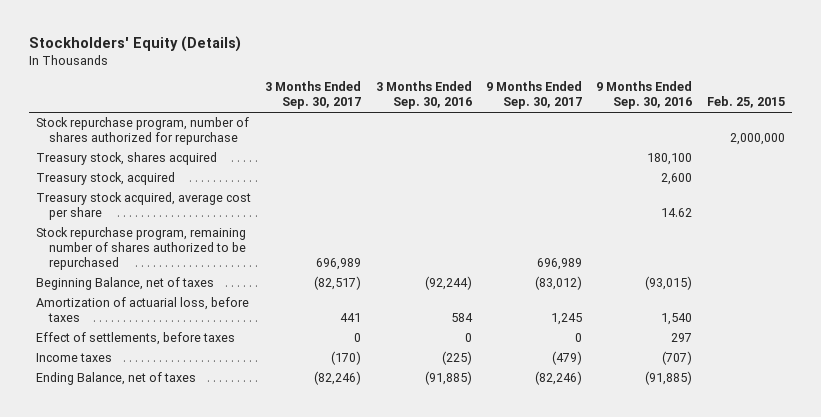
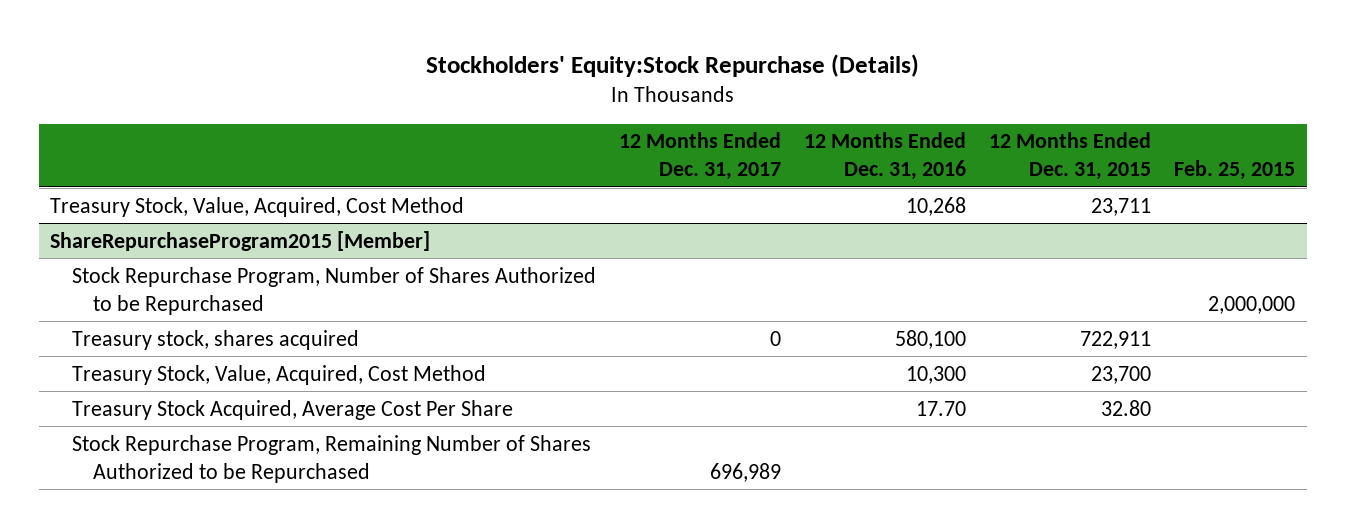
[28,35,241,52] Stockholders' Equity (Details) -> [425,53,919,77] Stockholders' Equity:Stock Repurchase (Details)
[265,81,362,110] 3 Months Ended Sep. 30, 2017 -> none
[375,81,472,110] 3 Months Ended Sep. 30, 2016 -> none
[485,81,582,110] 9 Months Ended Sep. 30, 2017 -> none
[596,81,693,110] 9 Months Ended Sep. 30, 2016 -> none
none -> [618,132,781,181] 12 Months Ended Dec. 31, 2017
none -> [803,132,966,181] 12 Months Ended Dec. 31, 2016
none -> [989,132,1152,181] 12 Months Ended Dec. 31, 2015
[35,117,249,146] Stock repurchase program, number of shares authorized for repurchase -> none
[35,152,217,166] Treasury stock, shares acquired -> none
[35,192,251,221] Treasury stock acquired, average cost per share -> none
[35,227,246,271] Stock repurchase program, remaining number of shares authorized to be repurchased -> none
[35,277,214,291] Beginning Balance, net of taxes -> none
[35,297,249,323] Amortization of actuarial loss, before taxes -> none
[35,332,235,346] Effect of settlements, before taxes -> none
[35,353,112,363] Income taxes -> none
[35,372,196,386] Ending Balance, net of taxes -> none
[35,172,175,186] Treasury stock, acquired -> [50,196,465,217] Treasury Stock, Value, Acquired, Cost Method
none -> [50,230,431,251] ShareRepurchaseProgram2015 [Member]
none -> [71,266,596,315] Stock Repurchase Program, Number of Shares Authorized to be Repurchased
none -> [71,329,359,350] Treasury stock, shares acquired
none -> [71,364,486,385] Treasury Stock, Value, Acquired, Cost Method
none -> [71,399,513,420] Treasury Stock Acquired, Average Cost Per Share
none -> [71,434,591,483] Stock Repurchase Program, Remaining Number of Shares Authorized to be Repurchased

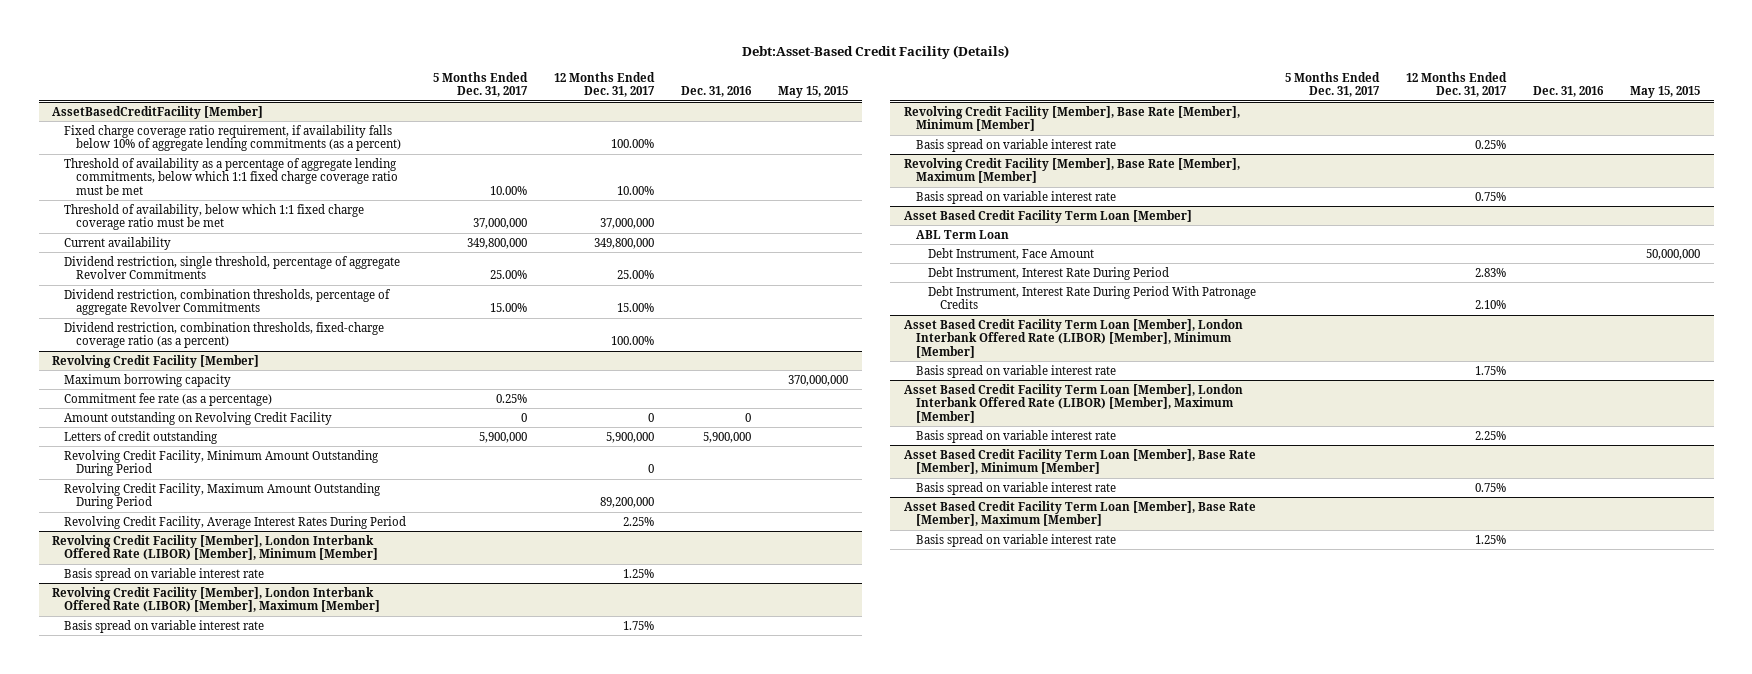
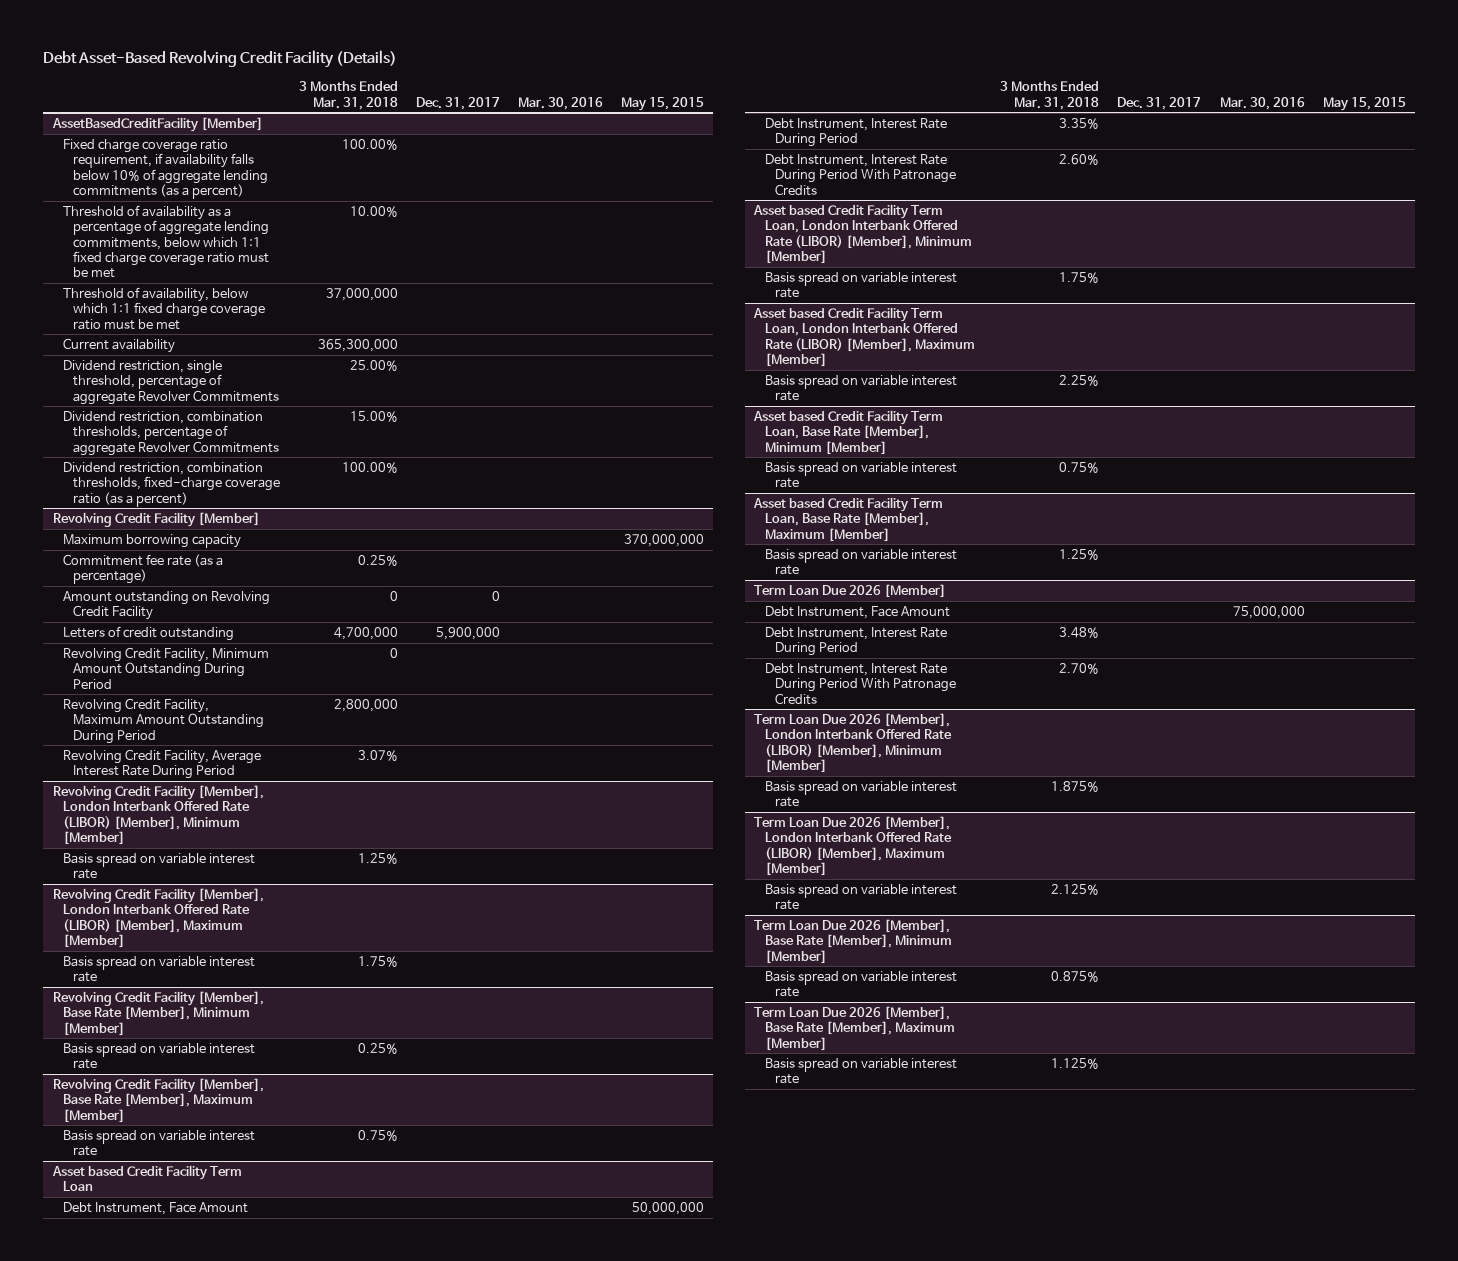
[742,45,1010,60] Debt:Asset-Based Credit Facility (Details) -> [43,50,398,69] Debt Asset-Based Revolving Credit Facility (Details)
[433,71,529,98] 5 Months Ended Dec. 31, 2017 -> none
[554,71,656,98] 12 Months Ended Dec. 31, 2017 -> none
[681,86,753,98] Dec. 31, 2016 -> none
none -> [298,81,398,110] 3 Months Ended Mar. 31, 2018
none -> [415,96,500,110] Dec. 31, 2017
none -> [517,96,603,110] Mar. 30, 2016
[64,515,407,529] Revolving Credit Facility, Average Interest Rates During Period -> [63,749,262,780] Revolving Credit Facility, Average Interest Rate During Period
[915,229,1009,239] ABL Term Loan -> none
[903,209,1192,223] Asset Based Credit Facility Term Loan [Member] -> [51,1165,242,1192] Asset based Credit Facility Term Loan
[903,318,1243,358] Asset Based Credit Facility Term Loan [Member], London Interbank Offered Rate (LIBOR) [Member], Minimum [Member] -> [753,204,972,264] Asset based Credit Facility Term Loan, London Interbank Offered Rate (LIBOR) [Member], Minimum [Member]
[903,383,1243,423] Asset Based Credit Facility Term Loan [Member], London Interbank Offered Rate (LIBOR) [Member], Maximum [Member] -> [753,307,975,367] Asset based Credit Facility Term Loan, London Interbank Offered Rate (LIBOR) [Member], Maximum [Member]
[903,448,1256,475] Asset Based Credit Facility Term Loan [Member], Base Rate [Member], Minimum [Member] -> [753,410,944,455] Asset based Credit Facility Term Loan, Base Rate [Member], Minimum [Member]
[903,500,1256,527] Asset Based Credit Facility Term Loan [Member], Base Rate [Member], Maximum [Member] -> [753,497,944,542] Asset based Credit Facility Term Loan, Base Rate [Member], Maximum [Member]
none -> [754,584,947,599] Term Loan Due 2026 [Member]
none -> [764,606,950,620] Debt Instrument, Face Amount
none -> [764,627,947,657] Debt Instrument, Interest Rate During Period
none -> [764,663,957,705] Debt Instrument, Interest Rate During Period With Patronage Credits
none -> [754,713,952,773] Term Loan Due 2026 [Member], London Interbank Offered Rate (LIBOR) [Member], Minimum [Member]
none -> [764,781,957,808] Basis spread on variable interest rate
none -> [754,816,952,876] Term Loan Due 2026 [Member], London Interbank Offered Rate (LIBOR) [Member], Maximum [Member]
none -> [764,884,957,911] Basis spread on variable interest rate
none -> [754,919,952,964] Term Loan Due 2026 [Member], Base Rate [Member], Minimum [Member]
none -> [764,971,957,998] Basis spread on variable interest rate
none -> [754,1006,955,1051] Term Loan Due 2026 [Member], Base Rate [Member], Maximum [Member]
none -> [764,1058,957,1085] Basis spread on variable interest rate

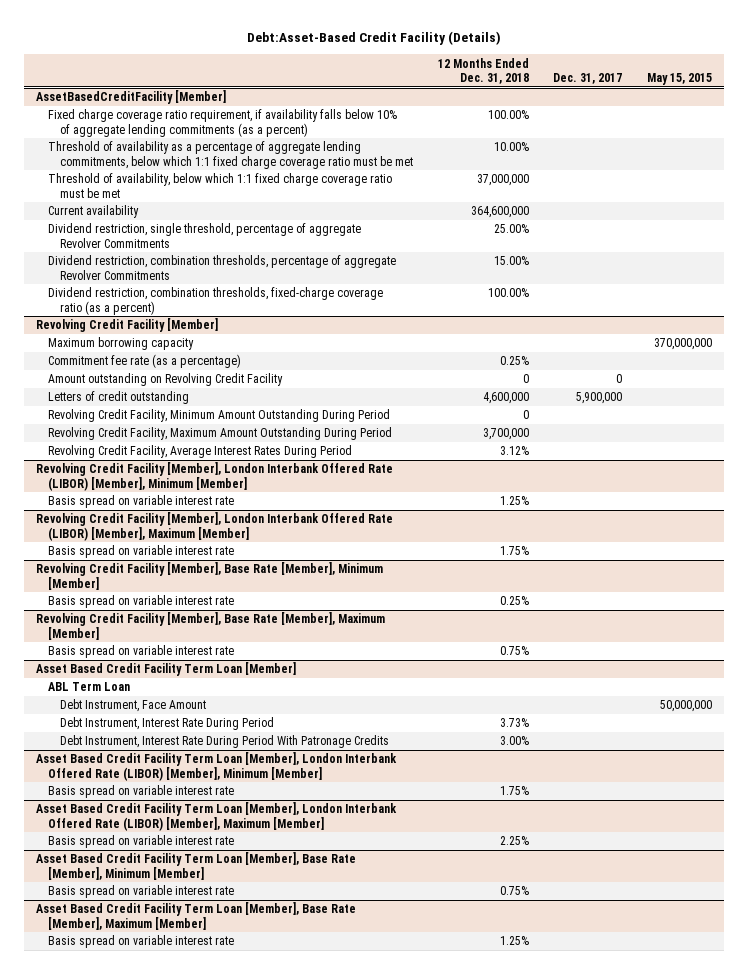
[43,50,398,69] Debt Asset-Based Revolving Credit Facility (Details) -> [247,31,502,46] Debt:Asset-Based Credit Facility (Details)
[298,81,398,110] 3 Months Ended Mar. 31, 2018 -> none
[517,96,603,110] Mar. 30, 2016 -> none
none -> [437,57,529,84] 12 Months Ended Dec. 31, 2018
[63,749,262,780] Revolving Credit Facility, Average Interest Rate During Period -> [48,445,353,459] Revolving Credit Facility, Average Interest Rates During Period
[51,1165,242,1192] Asset based Credit Facility Term Loan -> [36,662,297,677] Asset Based Credit Facility Term Loan [Member]
none -> [48,682,131,692] ABL Term Loan
[753,204,972,264] Asset based Credit Facility Term Loan, London Interbank Offered Rate (LIBOR) [Member], Minimum [Member] -> [36,752,398,781] Asset Based Credit Facility Term Loan [Member], London Interbank Offered Rate (LIBOR) [Member], Minimum [Member]
[753,307,975,367] Asset based Credit Facility Term Loan, London Interbank Offered Rate (LIBOR) [Member], Maximum [Member] -> [36,802,398,831] Asset Based Credit Facility Term Loan [Member], London Interbank Offered Rate (LIBOR) [Member], Maximum [Member]
[753,410,944,455] Asset based Credit Facility Term Loan, Base Rate [Member], Minimum [Member] -> [36,852,357,880] Asset Based Credit Facility Term Loan [Member], Base Rate [Member], Minimum [Member]
[753,497,944,542] Asset based Credit Facility Term Loan, Base Rate [Member], Maximum [Member] -> [36,902,357,930] Asset Based Credit Facility Term Loan [Member], Base Rate [Member], Maximum [Member]
[754,584,947,599] Term Loan Due 2026 [Member] -> none
[764,606,950,620] Debt Instrument, Face Amount -> none
[764,627,947,657] Debt Instrument, Interest Rate During Period -> none
[764,663,957,705] Debt Instrument, Interest Rate During Period With Patronage Credits -> none
[754,713,952,773] Term Loan Due 2026 [Member], London Interbank Offered Rate (LIBOR) [Member], Minimum [Member] -> none
[764,781,957,808] Basis spread on variable interest rate -> none
[754,816,952,876] Term Loan Due 2026 [Member], London Interbank Offered Rate (LIBOR) [Member], Maximum [Member] -> none
[764,884,957,911] Basis spread on variable interest rate -> none
[754,919,952,964] Term Loan Due 2026 [Member], Base Rate [Member], Minimum [Member] -> none
[764,971,957,998] Basis spread on variable interest rate -> none
[754,1006,955,1051] Term Loan Due 2026 [Member], Base Rate [Member], Maximum [Member] -> none
[764,1058,957,1085] Basis spread on variable interest rate -> none

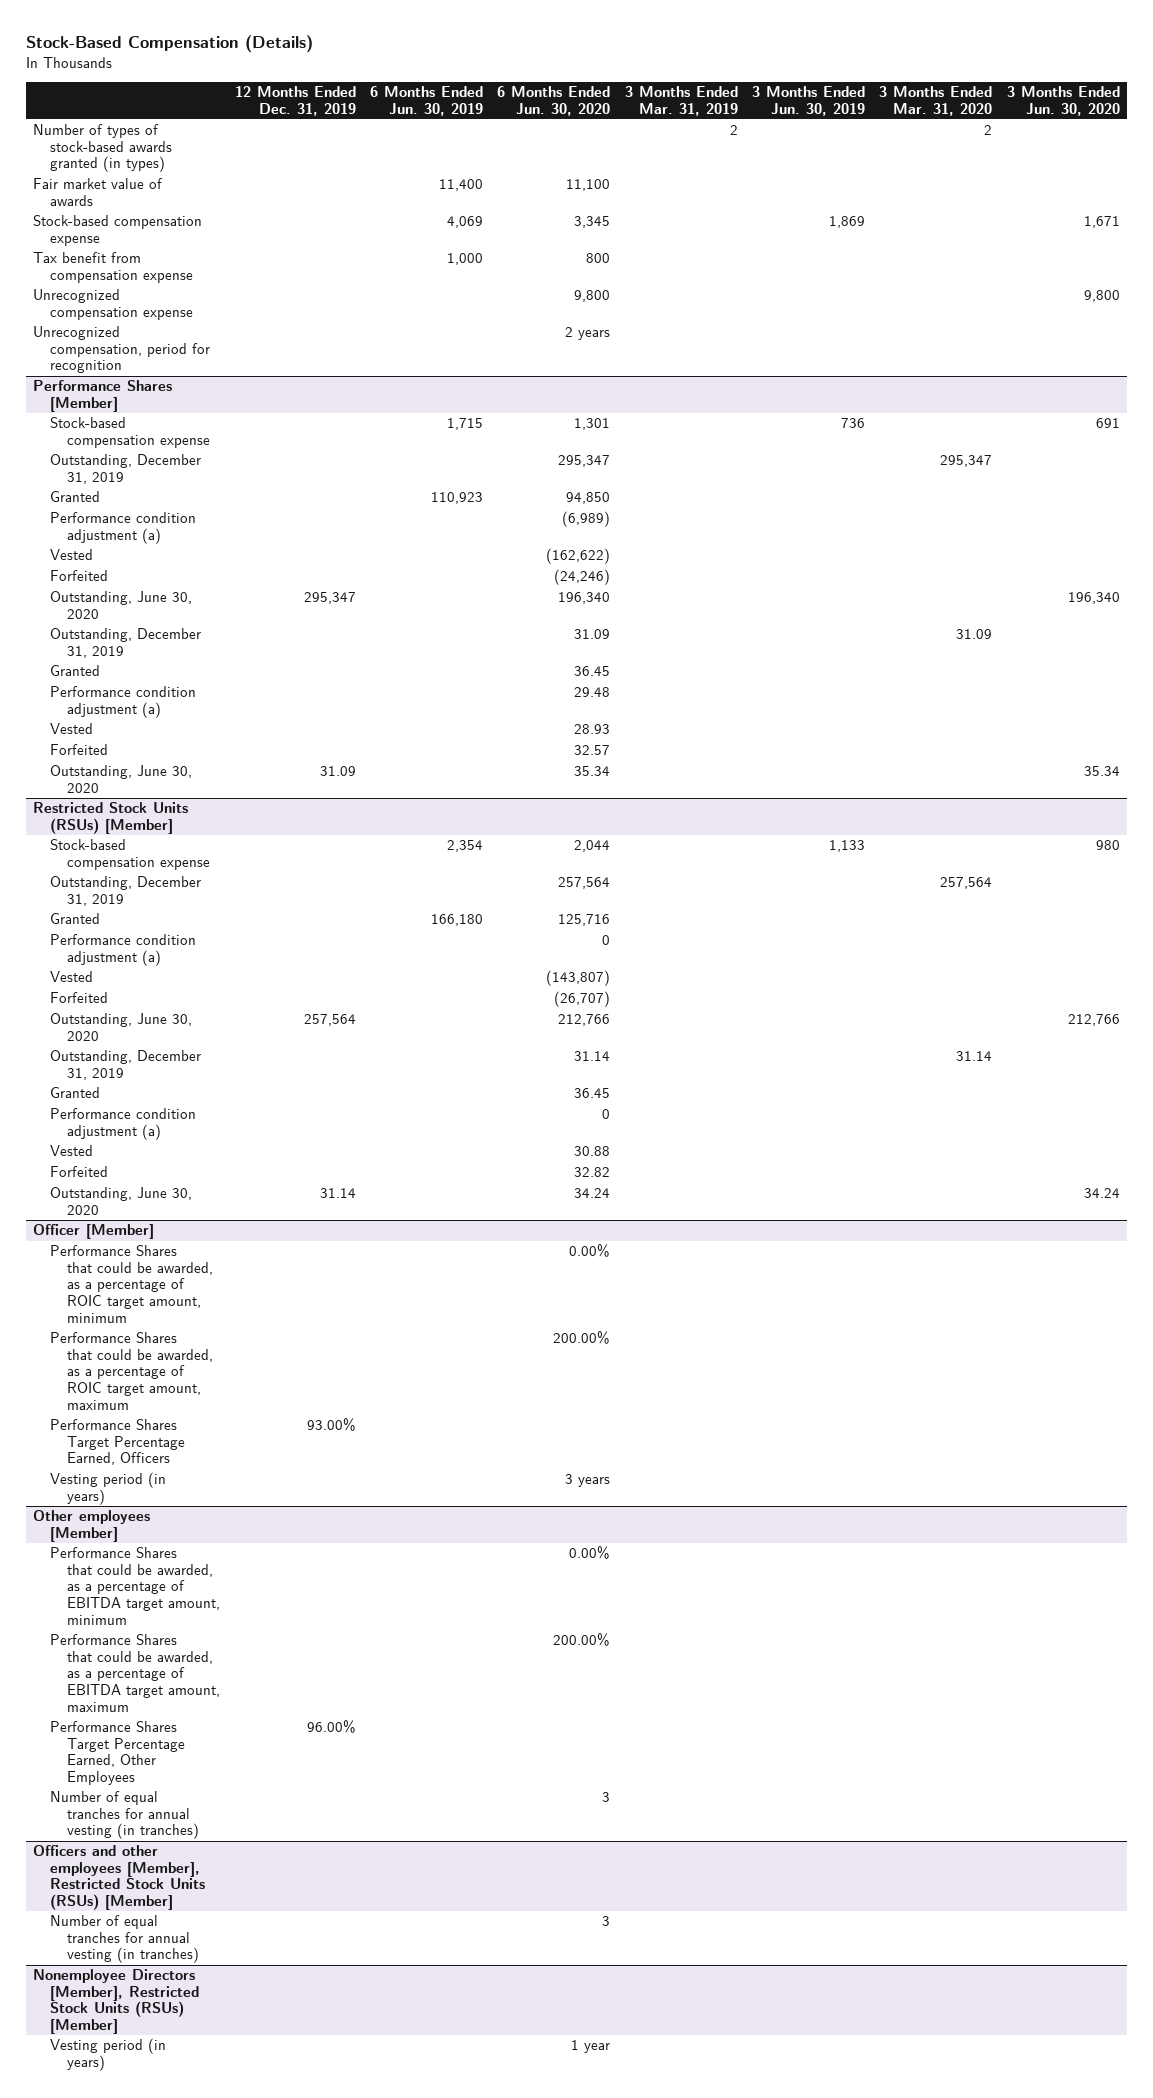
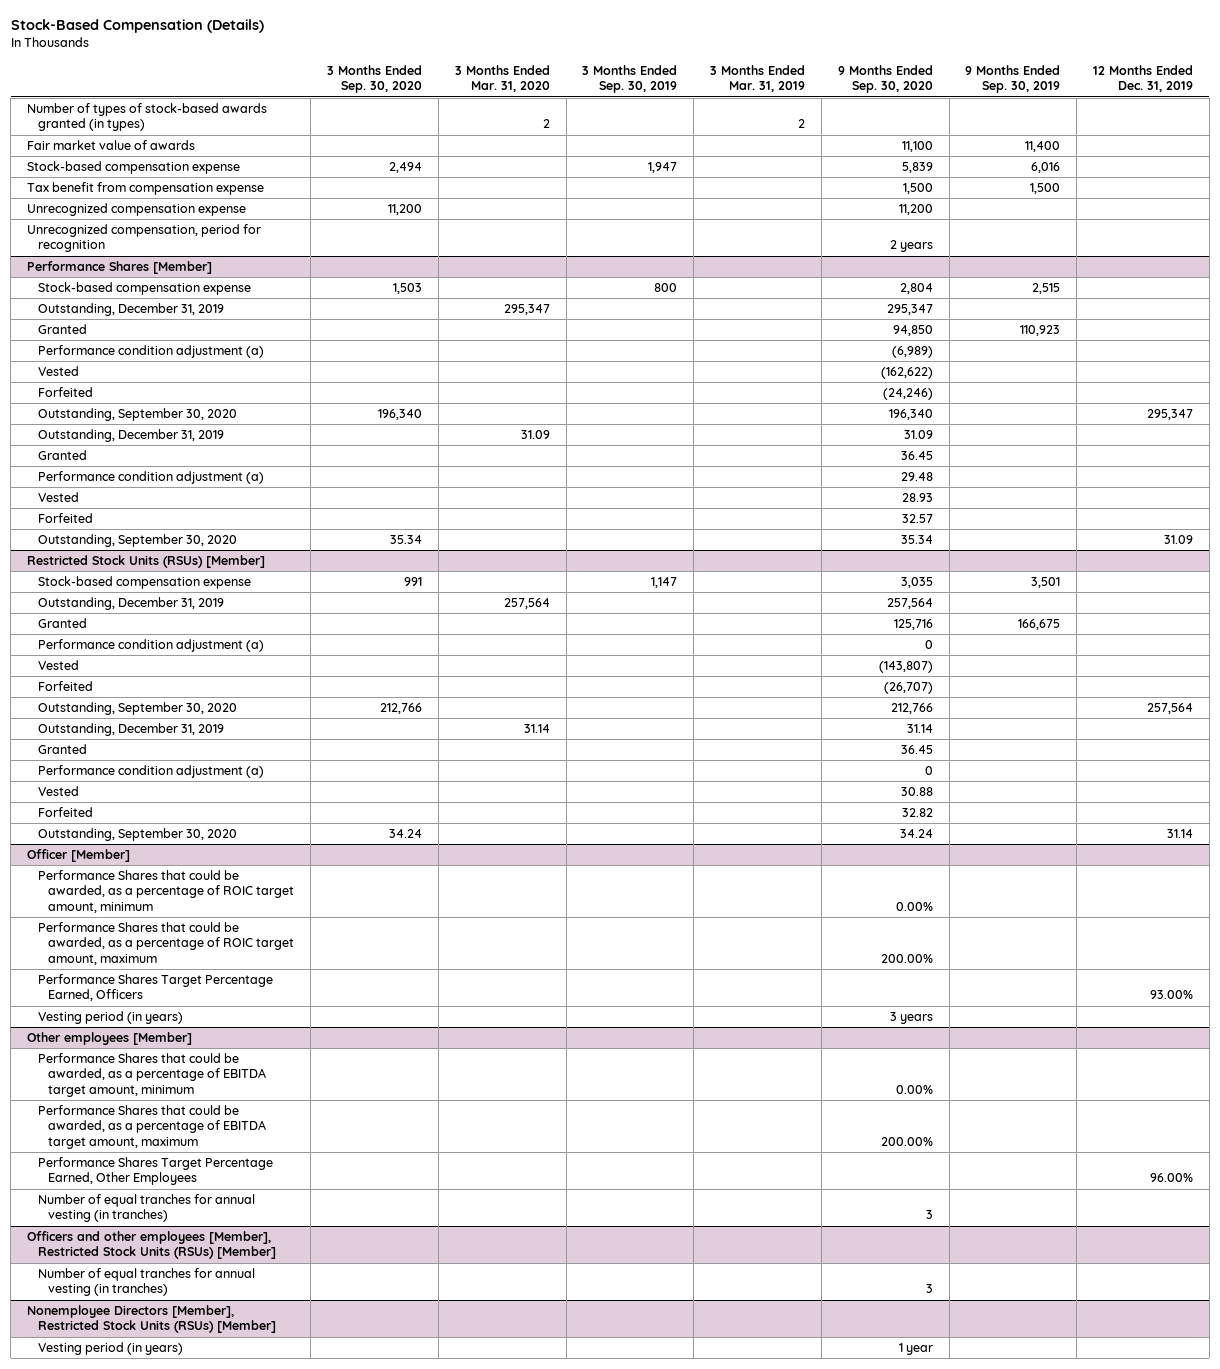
[369,86,483,116] 6 Months Ended Jun. 30, 2019 -> none
[497,86,611,116] 6 Months Ended Jun. 30, 2020 -> none
[751,86,865,116] 3 Months Ended Jun. 30, 2019 -> none
[1006,86,1120,116] 3 Months Ended Jun. 30, 2020 -> none
none -> [327,65,423,94] 3 Months Ended Sep. 30, 2020
none -> [582,65,678,94] 3 Months Ended Sep. 30, 2019
none -> [837,65,933,94] 9 Months Ended Sep. 30, 2020
none -> [965,65,1061,94] 9 Months Ended Sep. 30, 2019
[50,591,193,619] Outstanding, June 30, 2020 -> [37,408,237,422] Outstanding, September 30, 2020
[50,765,193,793] Outstanding, June 30, 2020 -> [37,534,237,548] Outstanding, September 30, 2020
[50,1013,193,1041] Outstanding, June 30, 2020 -> [37,702,237,716] Outstanding, September 30, 2020
[50,1187,193,1215] Outstanding, June 30, 2020 -> [37,828,237,842] Outstanding, September 30, 2020

